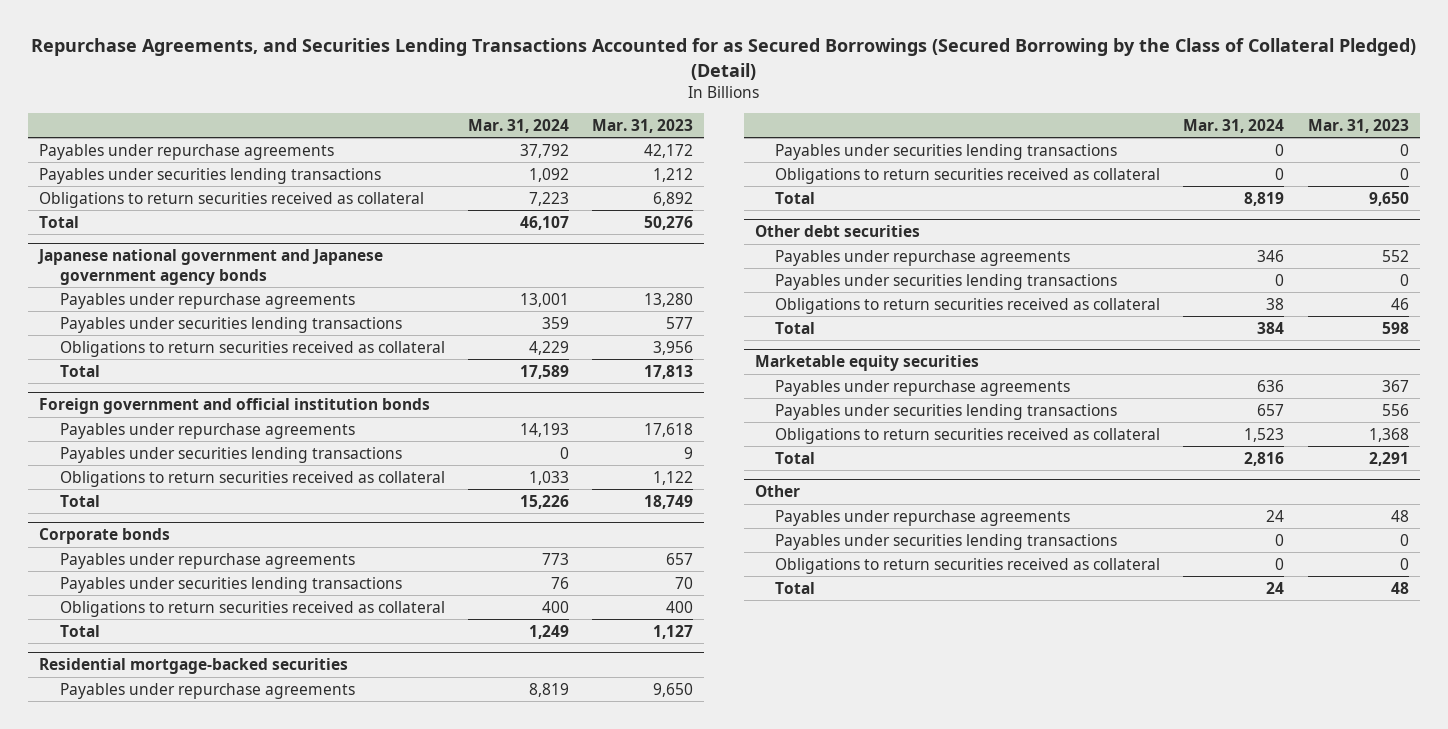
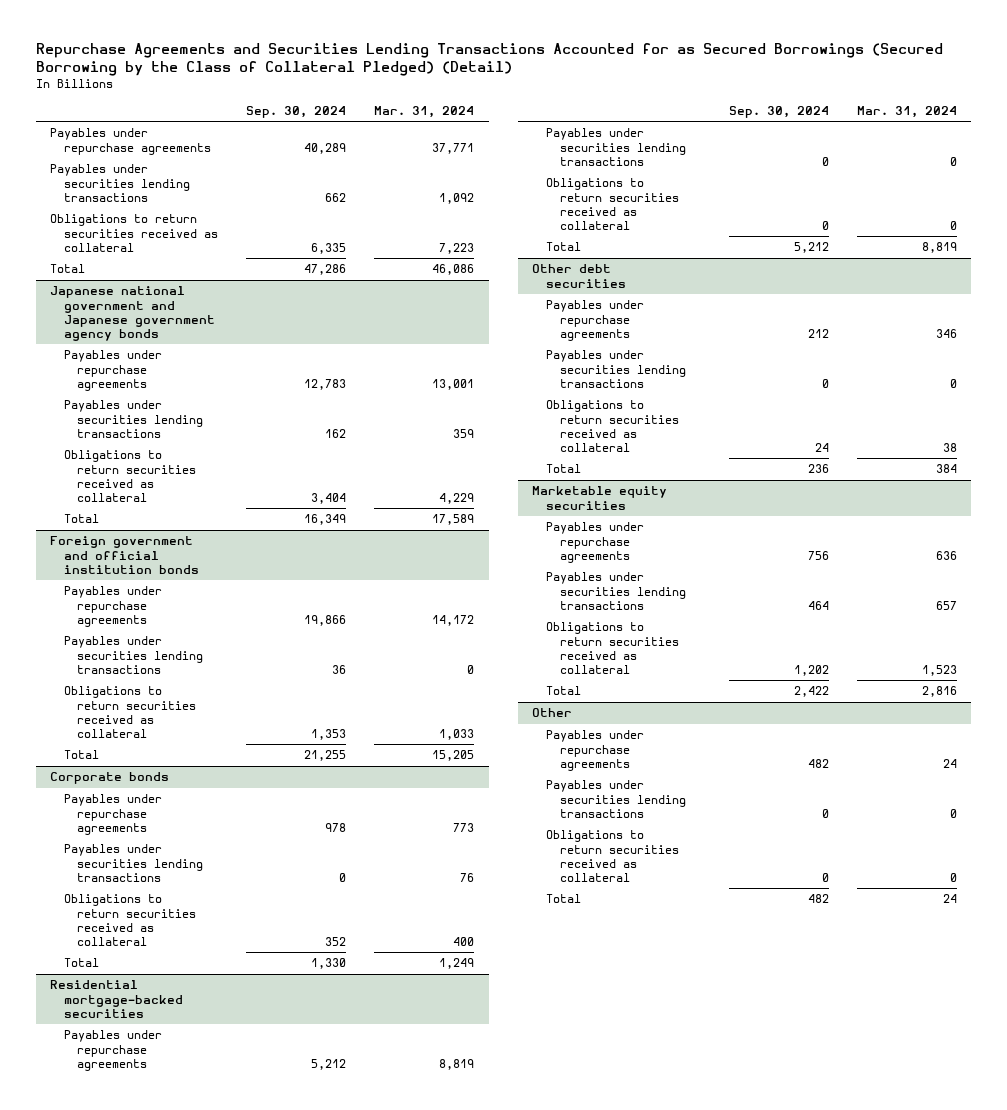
[31,38,1417,80] Repurchase Agreements, and Securities Lending Transactions Accounted for as Secured Borrowings (Secured Borrowing by the Class of Collateral Pledged) (Detail) -> [35,42,943,77] Repurchase Agreements and Securities Lending Transactions Accounted for as Secured Borrowings (Secured Borrowing by the Class of Collateral Pledged) (Detail)
[591,119,693,134] Mar. 31, 2023 -> none
none -> [246,105,347,118] Sep. 30, 2024
[519,143,569,158] 37,792 -> [432,142,475,154] 37,771
[519,215,569,230] 46,107 -> [432,264,475,276] 46,086
[519,422,569,437] 14,193 -> [432,614,475,626] 14,172
[519,494,569,509] 15,226 -> [432,750,475,762] 15,205

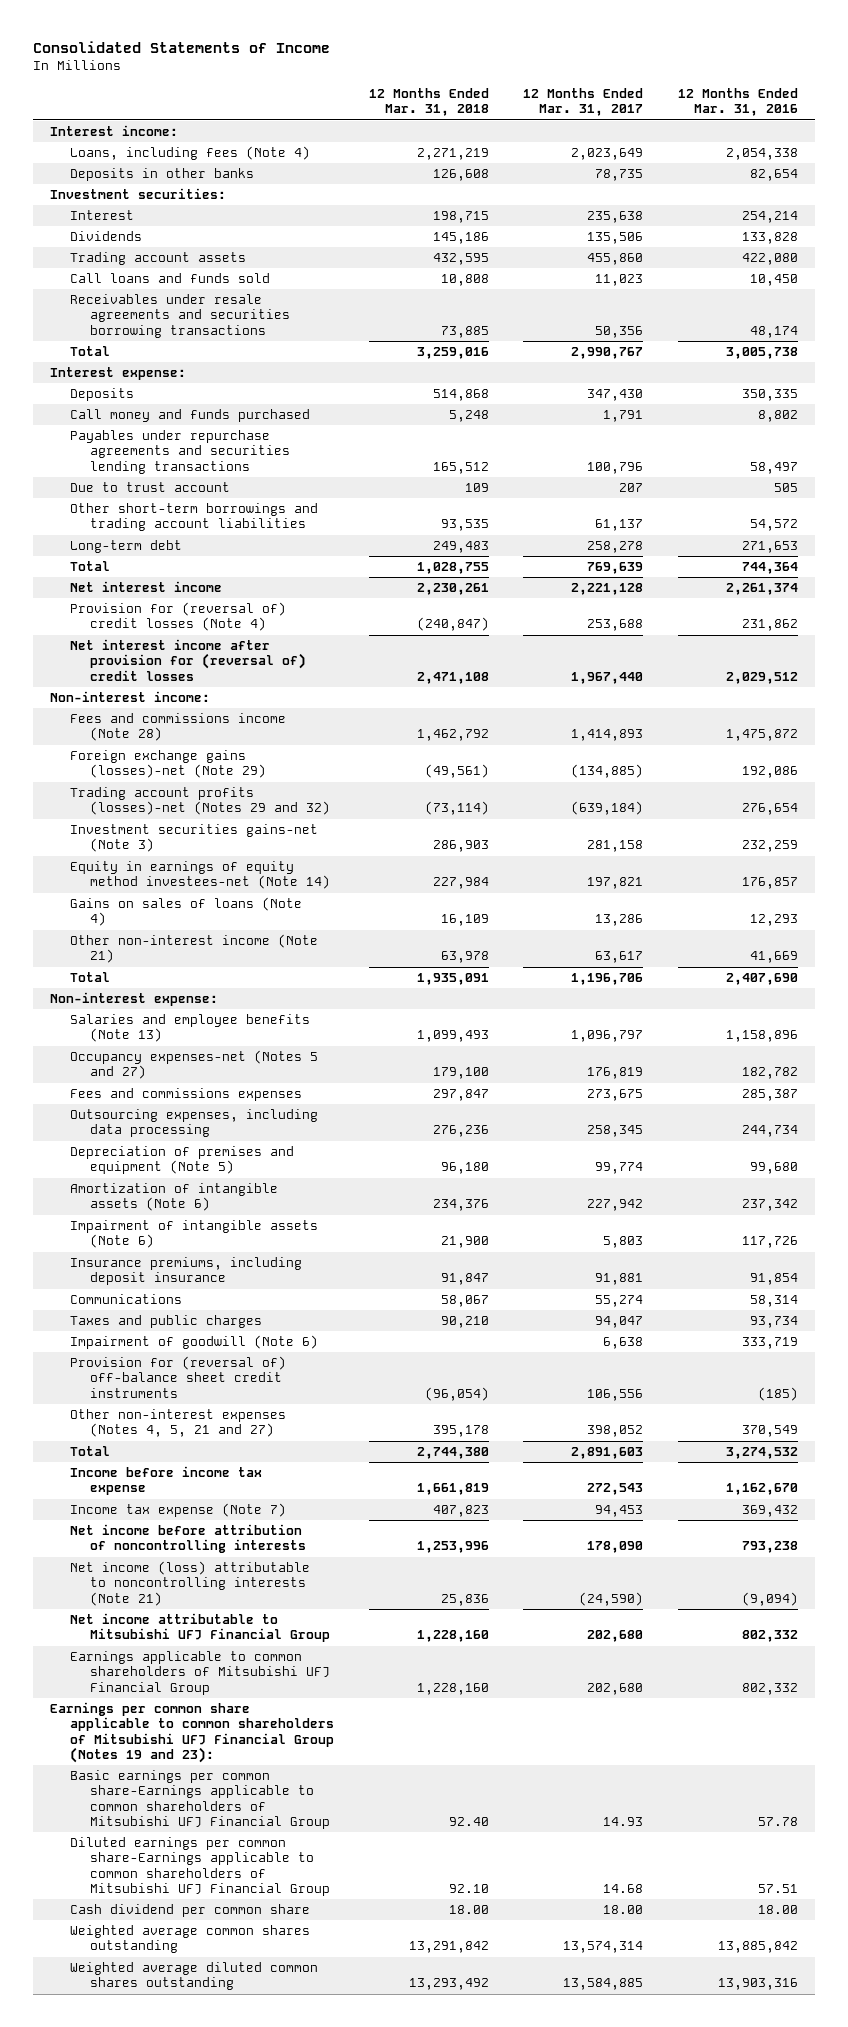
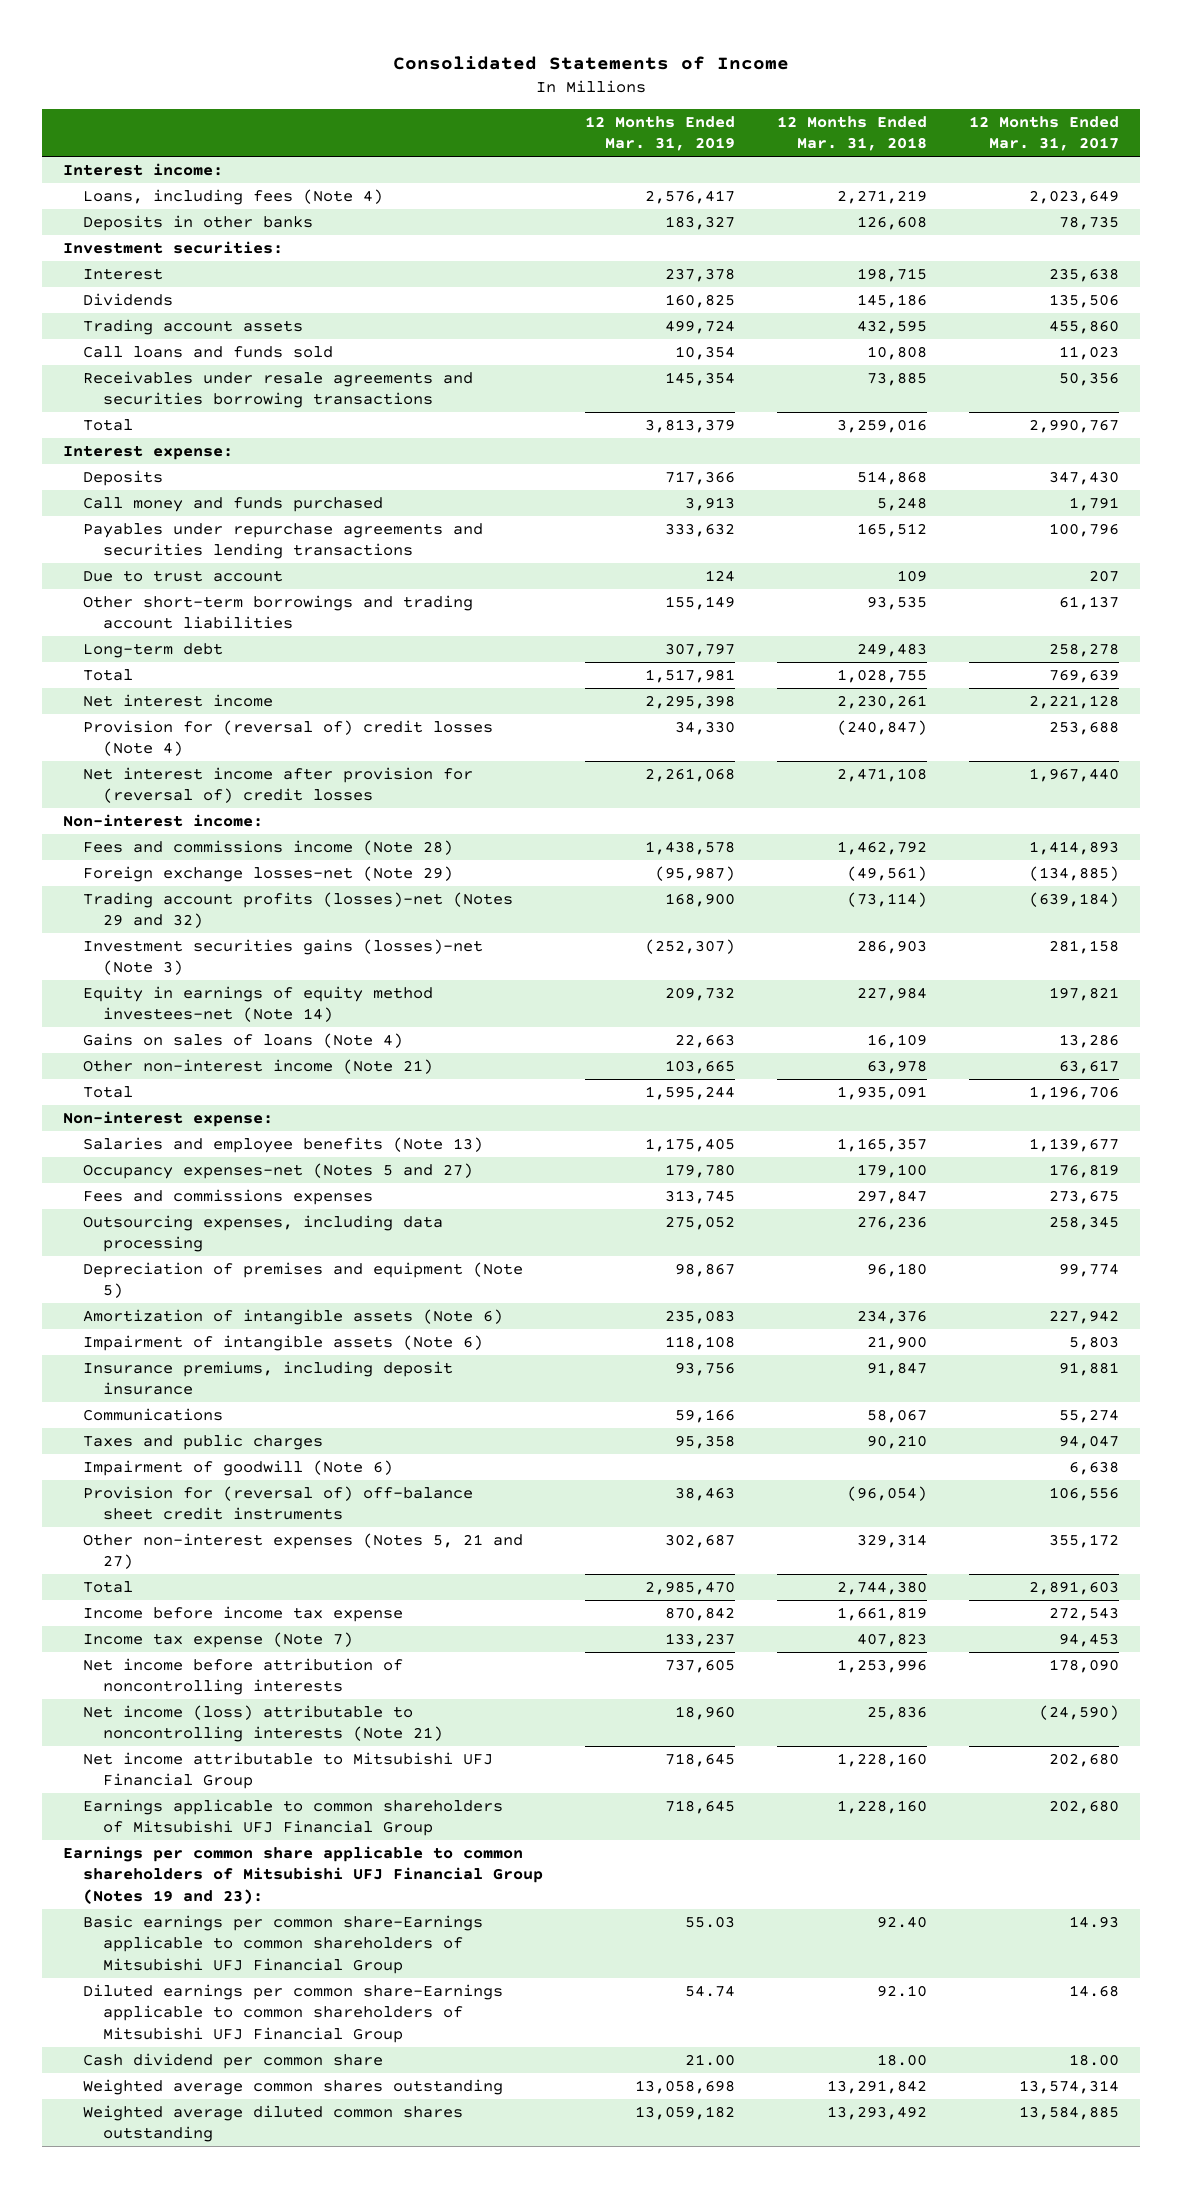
[677,88,798,117] 12 Months Ended Mar. 31, 2016 -> none
none -> [585,115,736,152] 12 Months Ended Mar. 31, 2019
[69,750,266,779] Foreign exchange gains (losses)-net (Note 29) -> [83,866,454,883] Foreign exchange losses-net (Note 29)
[69,824,318,853] Investment securities gains-net (Note 3) -> [83,939,484,976] Investment securities gains (losses)-net (Note 3)
[416,1030,489,1043] 1,099,493 -> [837,1138,928,1153] 1,165,357
[571,1030,644,1043] 1,096,797 -> [1029,1138,1120,1153] 1,139,677
[69,1409,286,1438] Other non-interest expenses (Notes 4, 5, 21 and 27) -> [83,1533,524,1570] Other non-interest expenses (Notes 5, 21 and 27)
[432,1425,489,1438] 395,178 -> [857,1534,928,1549] 329,314
[587,1425,644,1438] 398,052 -> [1049,1534,1120,1549] 355,172

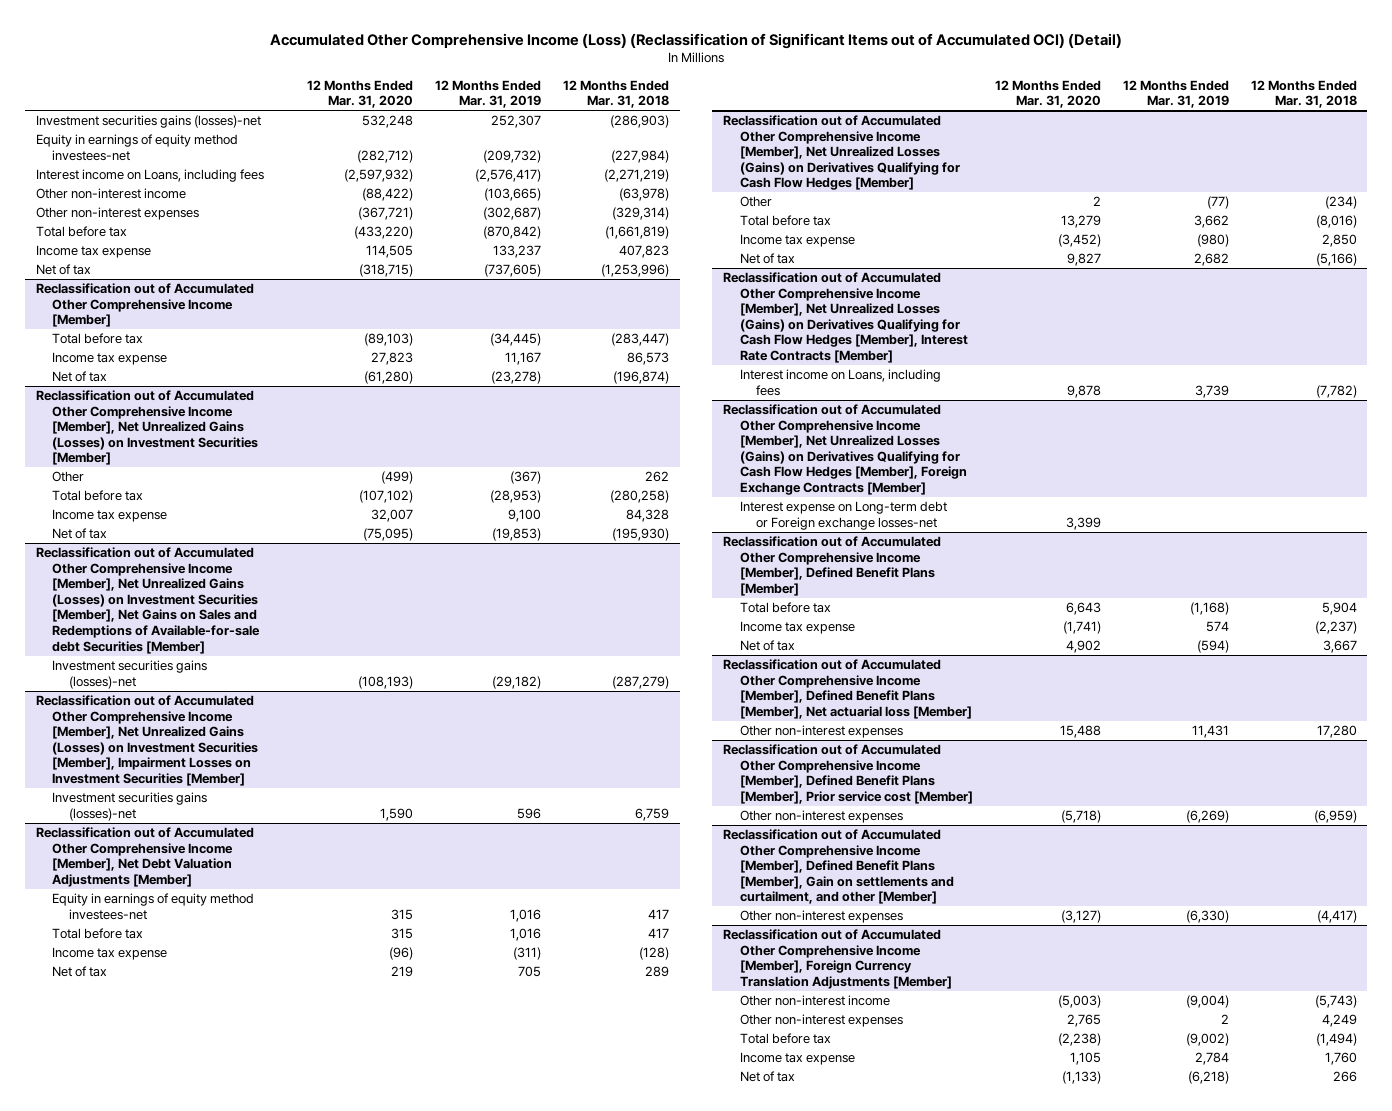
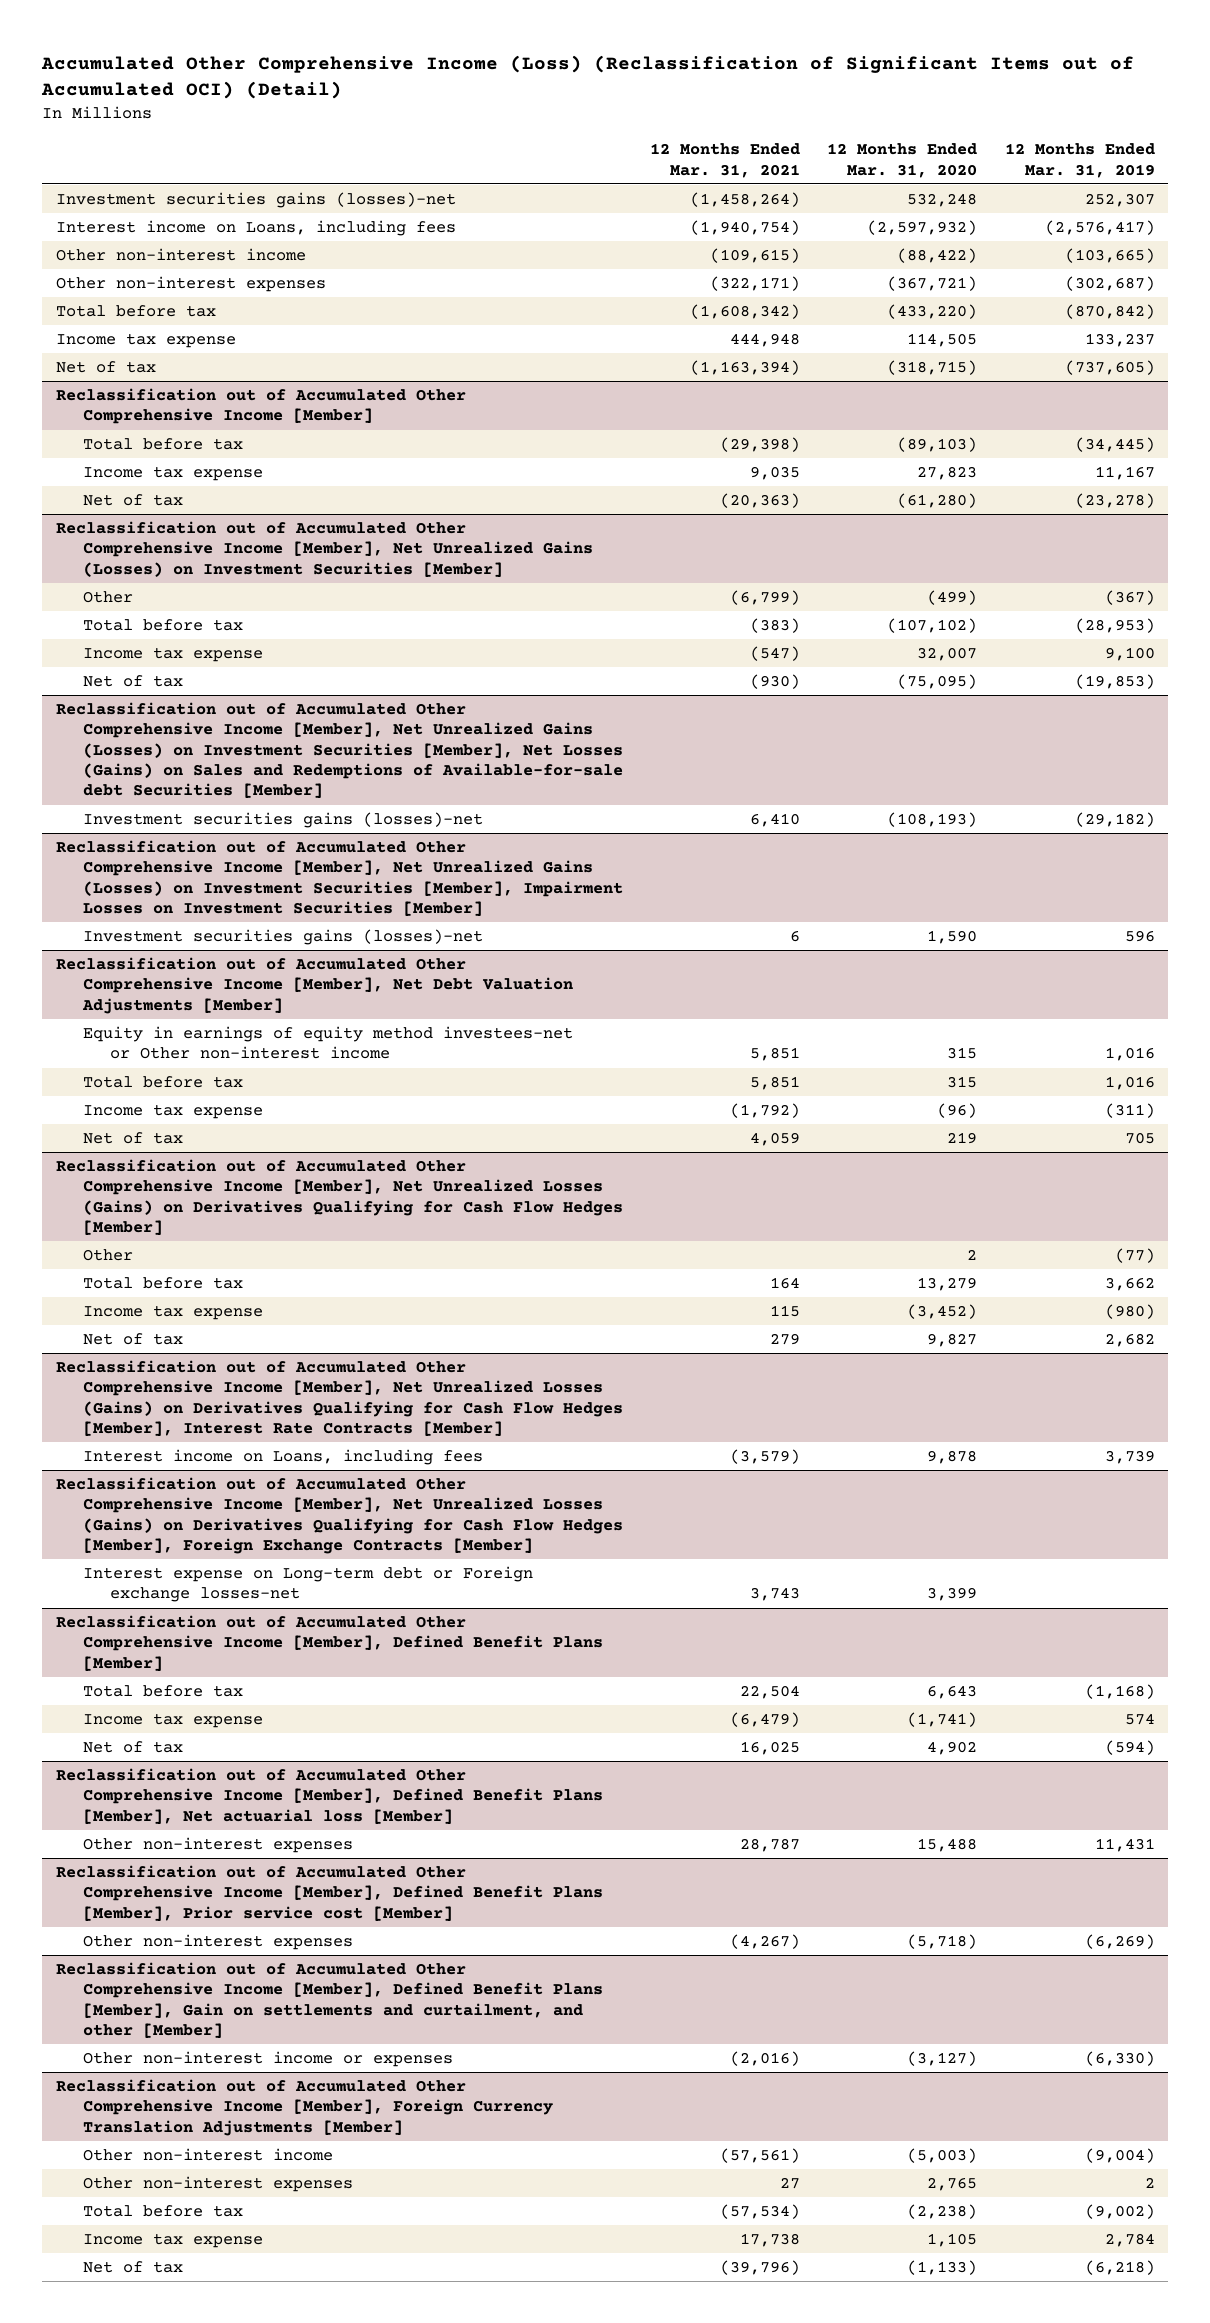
[562,79,669,109] 12 Months Ended Mar. 31, 2018 -> none
none -> [650,143,801,178] 12 Months Ended Mar. 31, 2021
[35,134,238,161] Equity in earnings of equity method investees-net -> none
[35,547,261,654] Reclassification out of Accumulated Other Comprehensive Income [Member], Net Unrealized Gains (Losses) on Investment Securities [Member], Net Gains on Sales and Redemptions of Available-for-sale debt Securities [Member] -> [55,702,623,799] Reclassification out of Accumulated Other Comprehensive Income [Member], Net Unrealized Gains (Losses) on Investment Securities [Member], Net Losses (Gains) on Sales and Redemptions of Available-for-sale debt Securities [Member]
[52,893,255,920] Equity in earnings of equity method investees-net -> [82,1026,573,1060] Equity in earnings of equity method investees-net or Other non-interest income
[739,910,903,924] Other non-interest expenses -> [82,2051,453,2068] Other non-interest income or expenses

